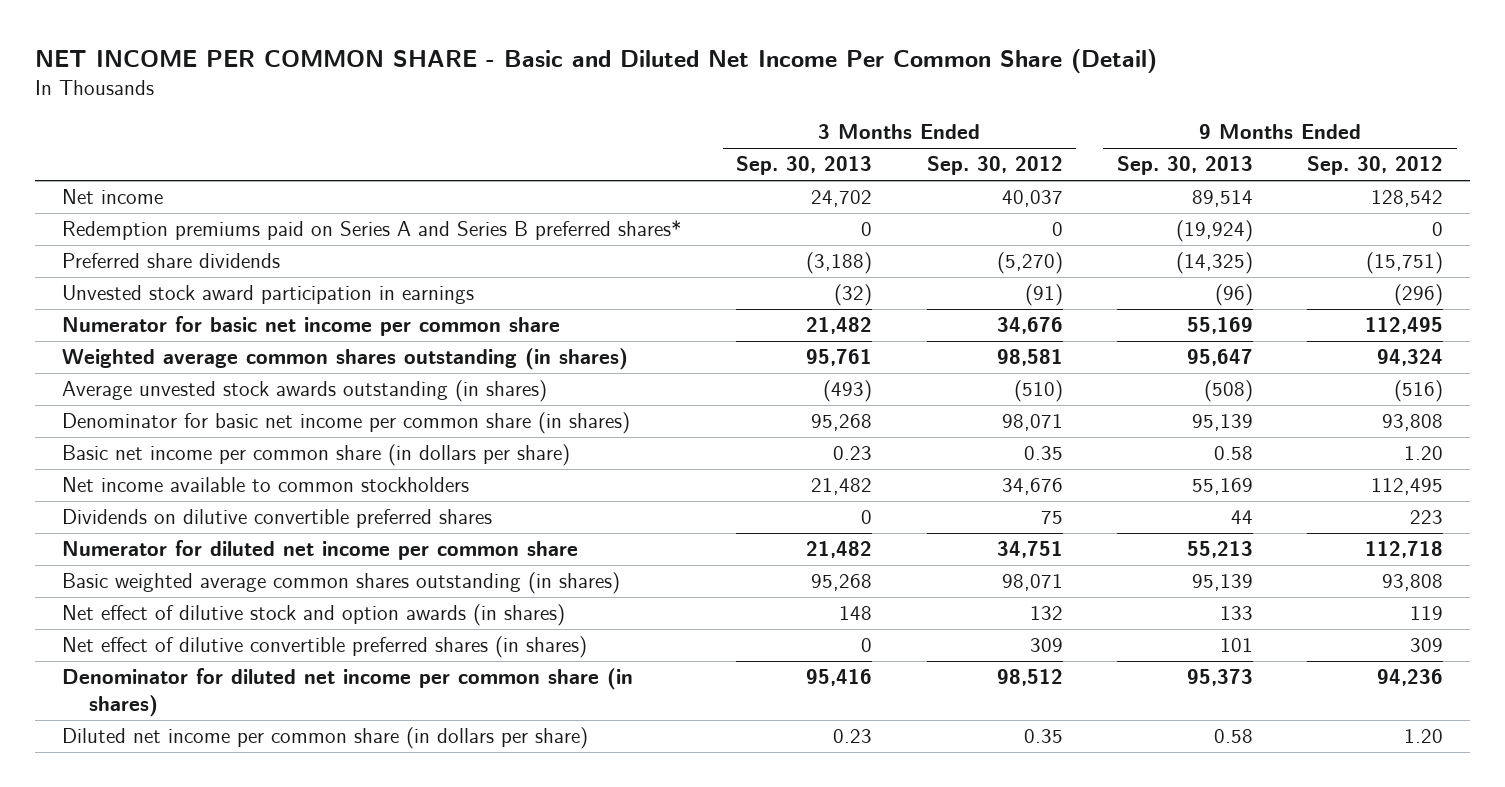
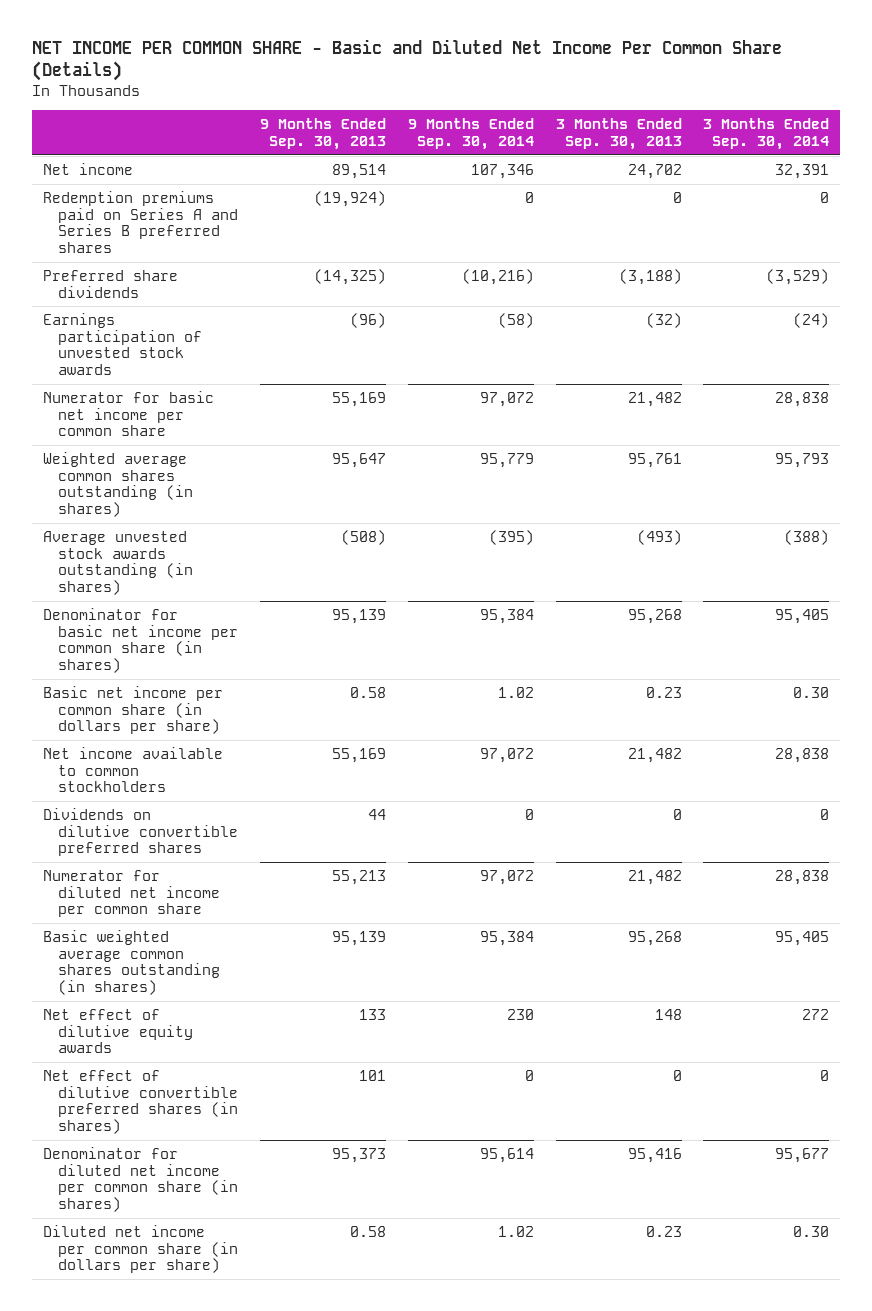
[34,49,1157,74] NET INCOME PER COMMON SHARE - Basic and Diluted Net Income Per Common Share (Detail) -> [31,39,782,82] NET INCOME PER COMMON SHARE - Basic and Diluted Net Income Per Common Share (Details)
[926,156,1063,176] Sep. 30, 2012 -> none
[1307,156,1444,176] Sep. 30, 2012 -> none
none -> [407,118,534,150] 9 Months Ended Sep. 30, 2014
none -> [703,118,830,150] 3 Months Ended Sep. 30, 2014
[62,220,683,241] Redemption premiums paid on Series A and Series B preferred shares* -> [42,190,239,253] Redemption premiums paid on Series A and Series B preferred shares
[62,285,475,305] Unvested stock award participation in earnings -> [42,312,203,375] Earnings participation of unvested stock awards
[62,604,566,627] Net effect of dilutive stock and option awards (in shares) -> [42,1008,194,1054] Net effect of dilutive equity awards

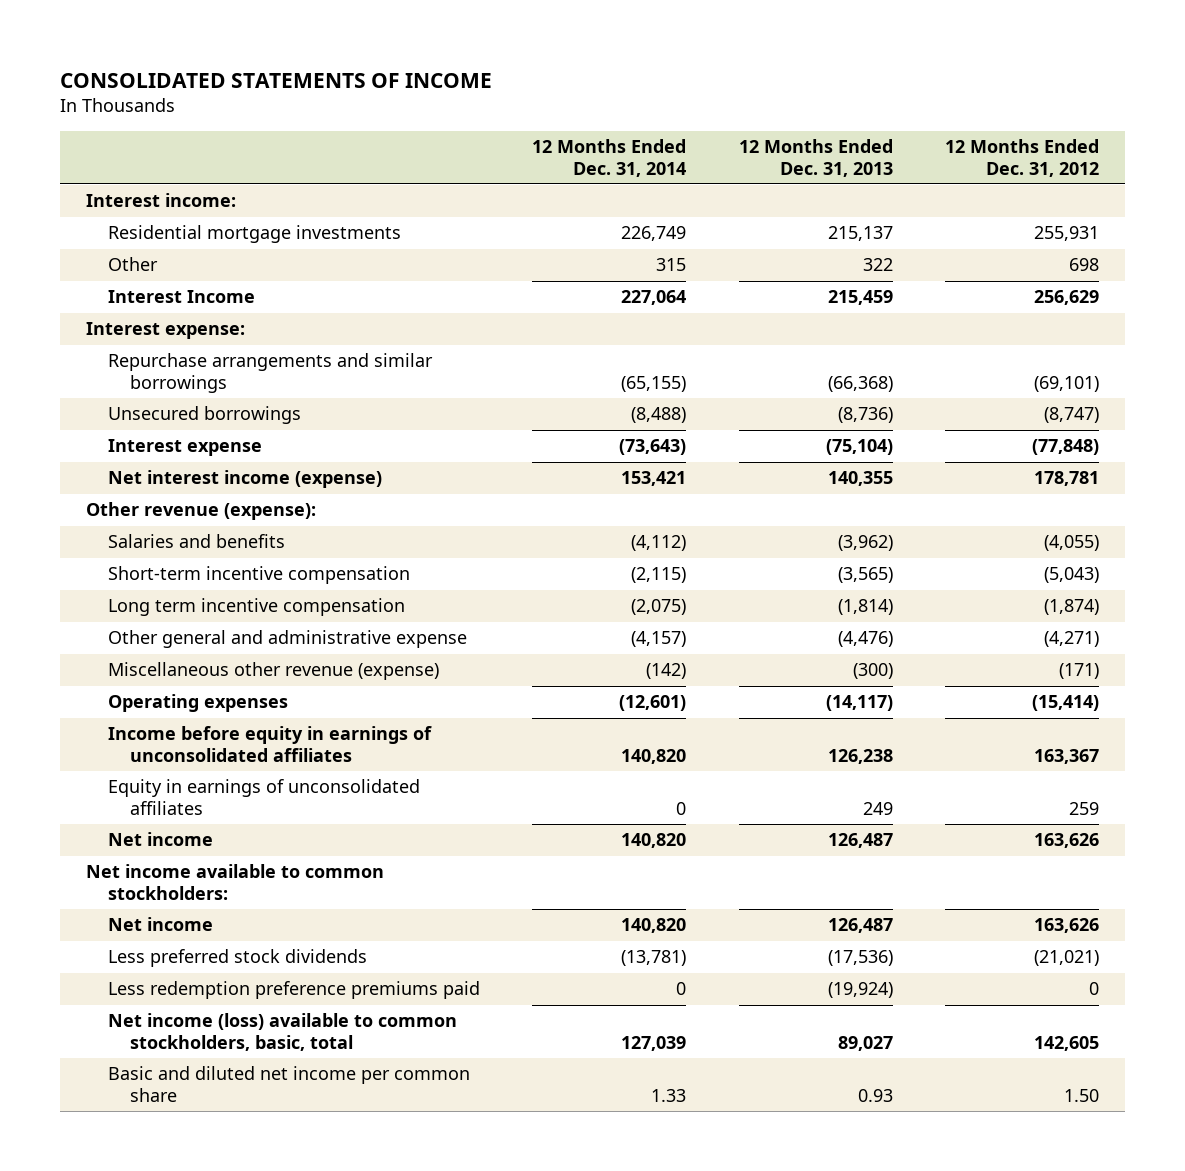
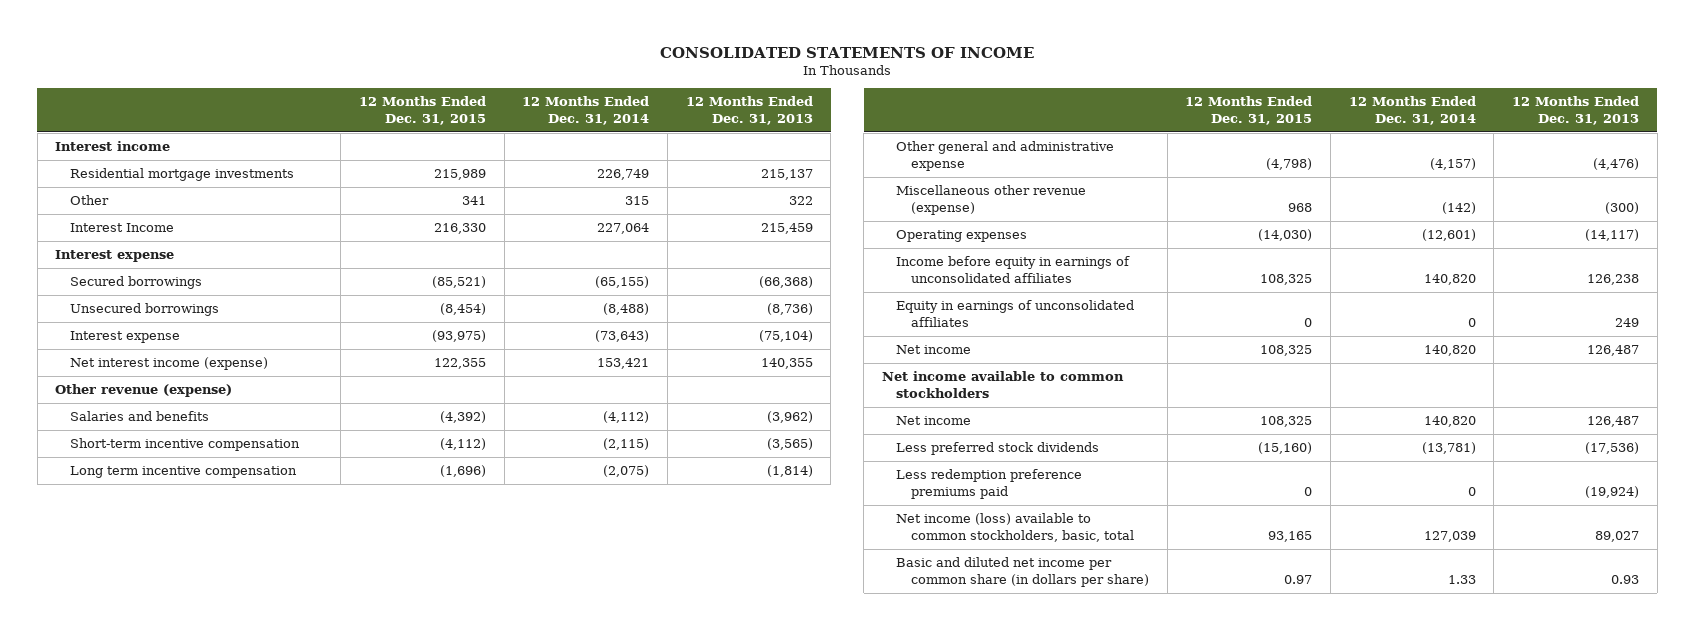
[944,138,1099,177] 12 Months Ended Dec. 31, 2012 -> none
none -> [359,96,487,126] 12 Months Ended Dec. 31, 2015
[85,193,236,208] Interest income: -> [55,141,171,152] Interest income
[85,322,245,340] Interest expense: -> [55,250,175,263] Interest expense
[107,353,433,394] Repurchase arrangements and similar borrowings -> [70,276,203,290] Secured borrowings
[85,502,316,521] Other revenue (expense): -> [55,384,233,398] Other revenue (expense)
[85,864,384,901] Net income available to common stockholders: -> [881,371,1124,398] Net income available to common stockholders
[107,1066,470,1103] Basic and diluted net income per common share -> [896,557,1149,587] Basic and diluted net income per common share (in dollars per share)

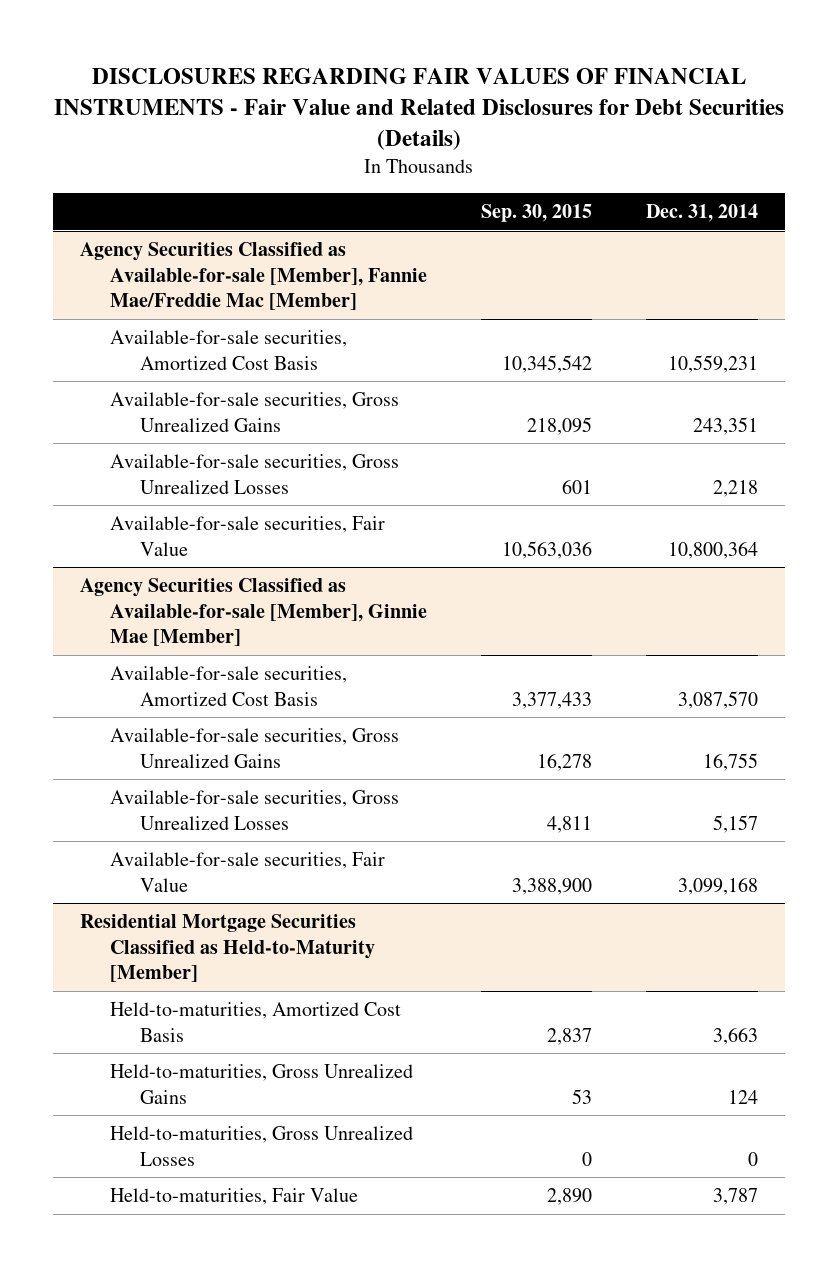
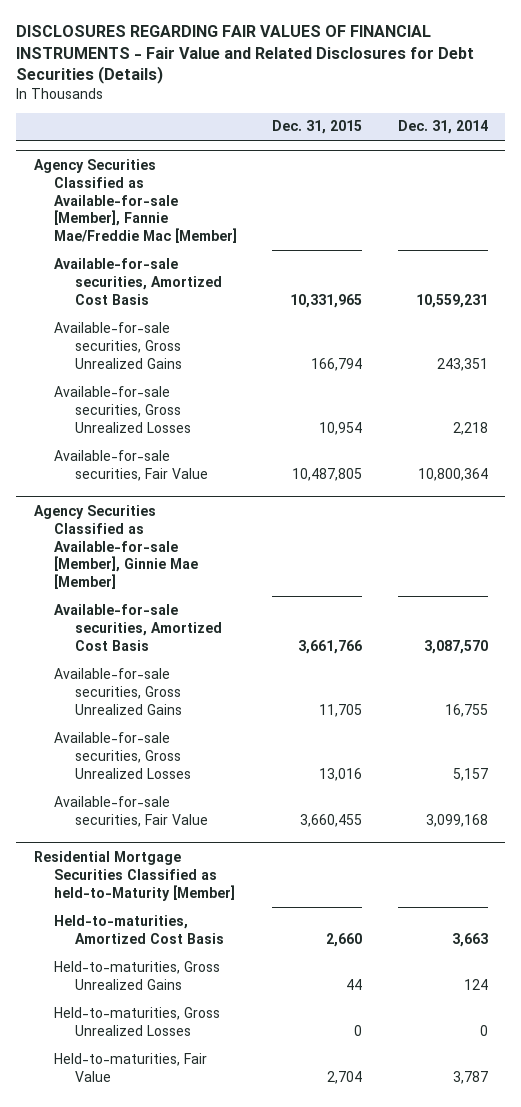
[480,204,592,223] Sep. 30, 2015 -> none
none -> [272,120,363,135] Dec. 31, 2015
[79,913,375,983] Residential Mortgage Securities Classified as Held-to-Maturity [Member] -> [33,850,236,901] Residential Mortgage Securities Classified as held-to-Maturity [Member]

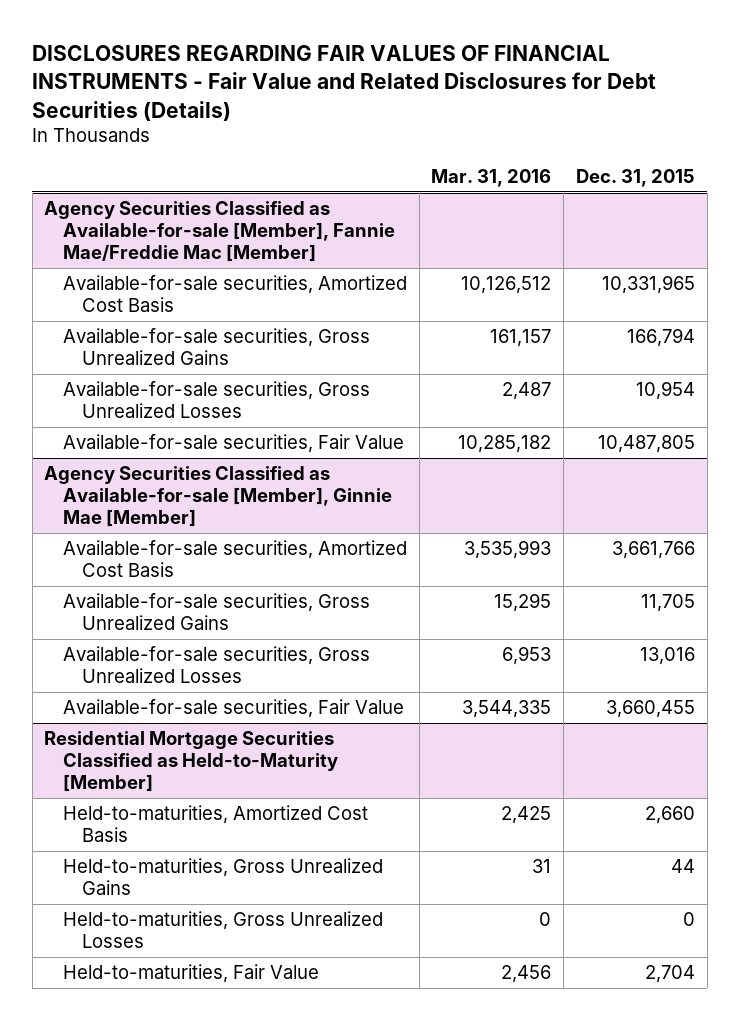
[397,120,488,135] Dec. 31, 2014 -> none
none -> [431,168,552,187] Mar. 31, 2016
[33,850,236,901] Residential Mortgage Securities Classified as held-to-Maturity [Member] -> [44,731,339,793] Residential Mortgage Securities Classified as Held-to-Maturity [Member]

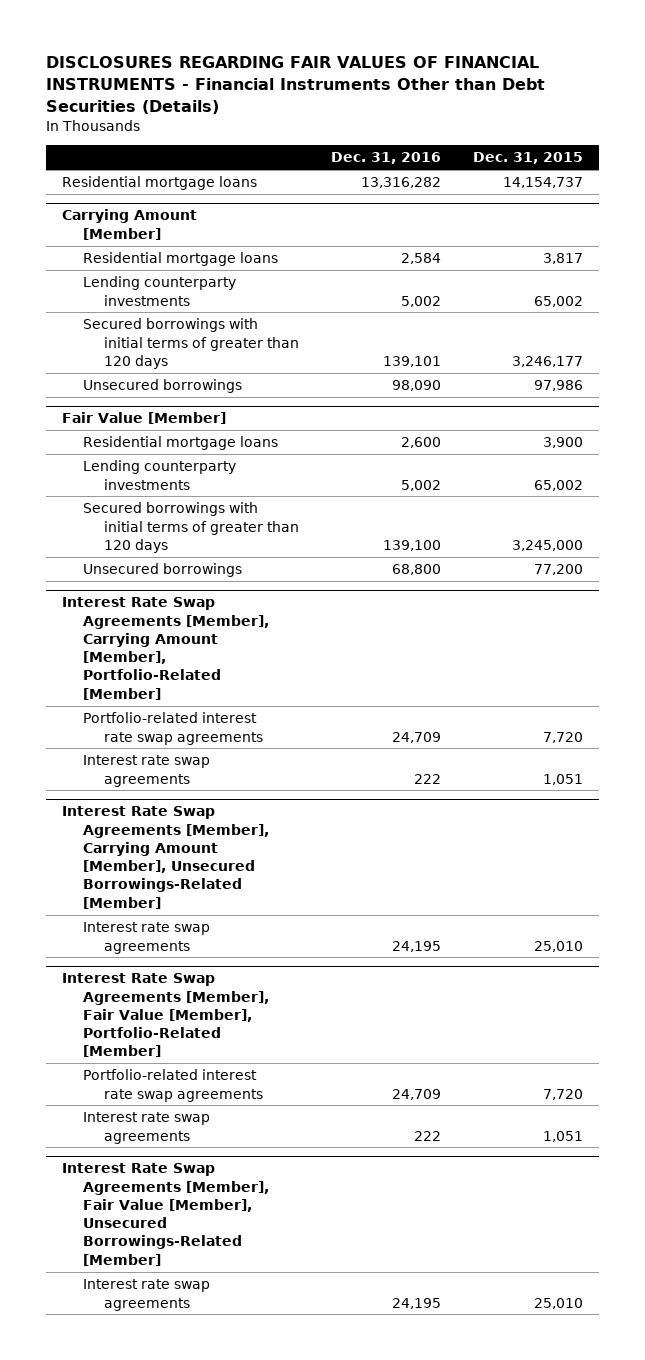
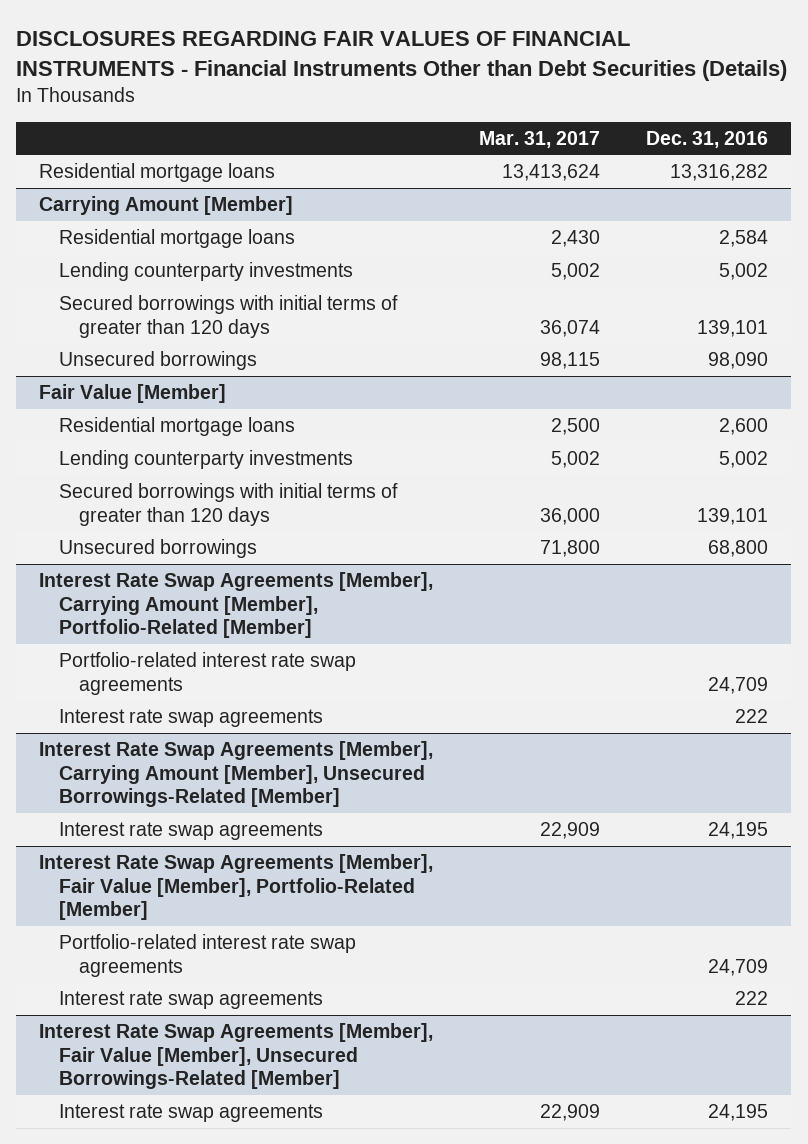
[472,152,583,165] Dec. 31, 2015 -> none
none -> [479,130,601,148] Mar. 31, 2017
[383,539,442,551] 139,100 -> [697,507,769,525] 139,101

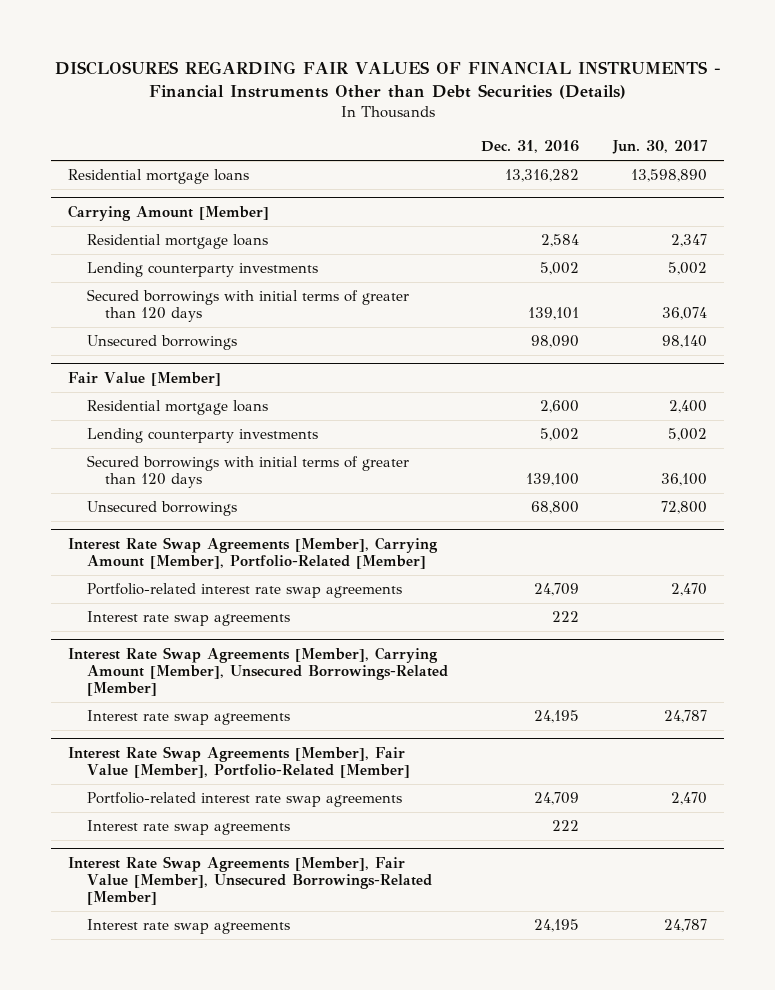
[479,130,601,148] Mar. 31, 2017 -> none
none -> [612,140,708,155] Jun. 30, 2017
[697,507,769,525] 139,101 -> [526,473,580,487] 139,100

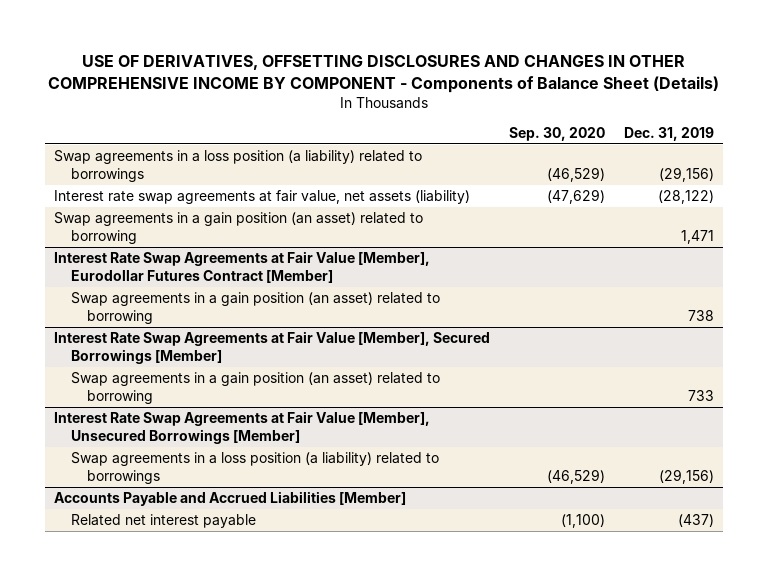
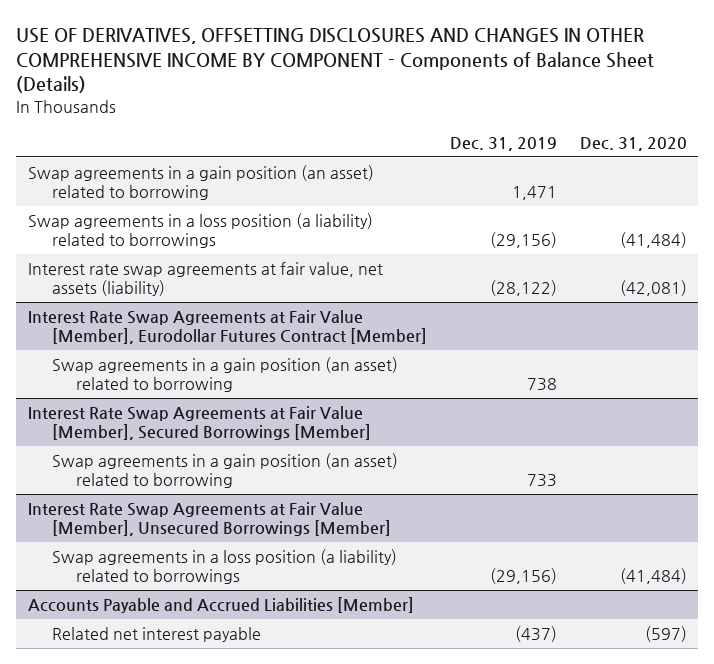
[508,127,605,142] Sep. 30, 2020 -> none
none -> [579,136,687,151] Dec. 31, 2020
[54,212,424,244] Swap agreements in a gain position (an asset) related to borrowing -> [27,165,374,200] Swap agreements in a gain position (an asset) related to borrowing

